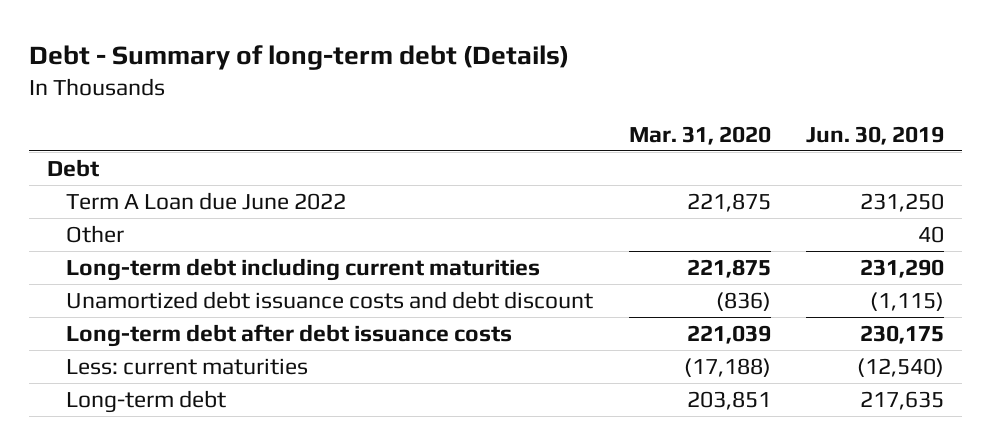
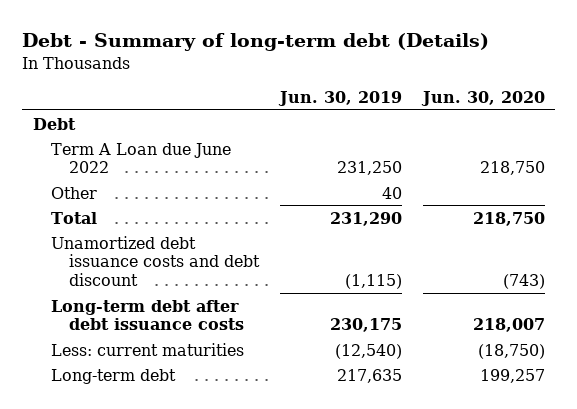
[628,125,771,145] Mar. 31, 2020 -> none
none -> [420,91,545,107] Jun. 30, 2020
[66,257,541,281] Long-term debt including current maturities -> [50,211,97,224] Total

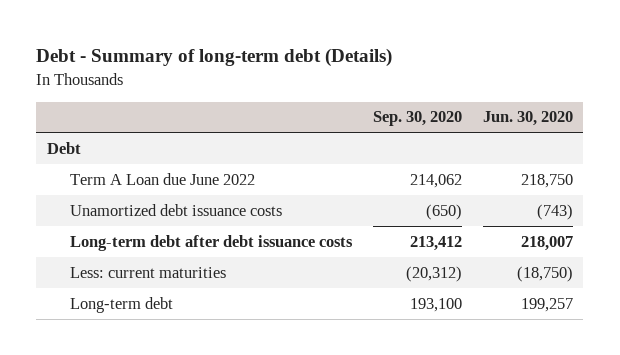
[277,91,402,107] Jun. 30, 2019 -> none
none -> [372,111,462,127] Sep. 30, 2020
[50,186,97,199] Other -> none
[50,211,97,224] Total -> none
[50,235,260,287] Unamortized debt issuance costs and debt discount -> [70,203,283,216] Unamortized debt issuance costs

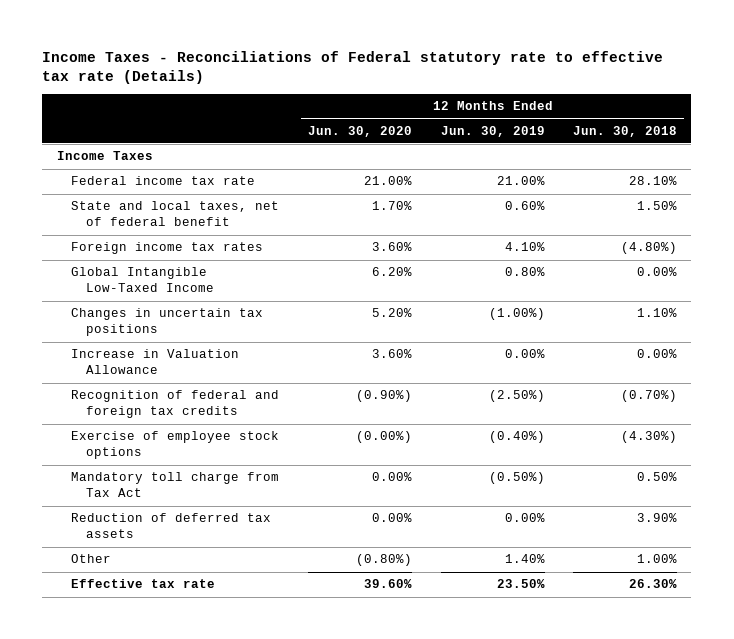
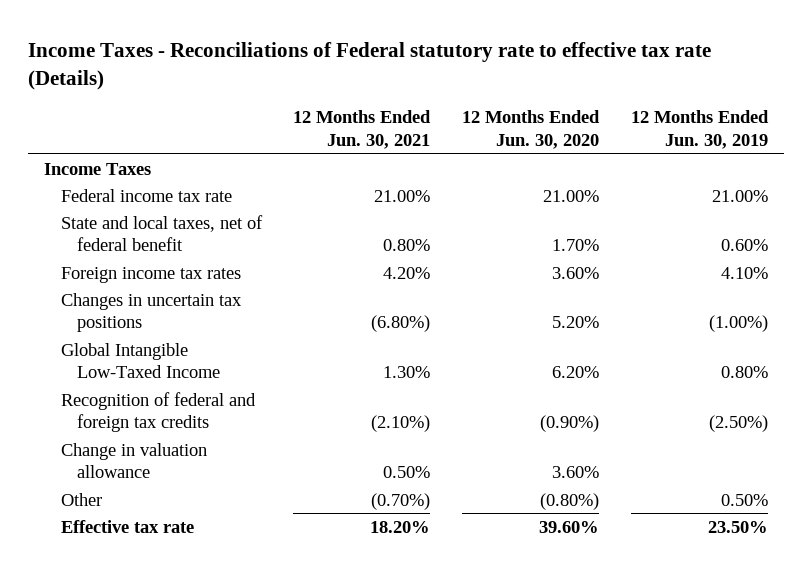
[573,125,678,137] Jun. 30, 2018 -> none
none -> [293,110,432,149] 12 Months Ended Jun. 30, 2021
[71,349,240,375] Increase in Valuation Allowance -> none
[71,267,215,293] Global Intangible Low-Taxed Income -> [60,342,220,379] Global Intangible Low-Taxed Income
[71,431,280,460] Exercise of employee stock options -> none
[71,472,280,498] Mandatory toll charge from Tax Act -> none
[71,513,272,539] Reduction of deferred tax assets -> none
none -> [60,442,207,479] Change in valuation allowance
[504,554,545,564] 1.40% -> [720,493,768,506] 0.50%

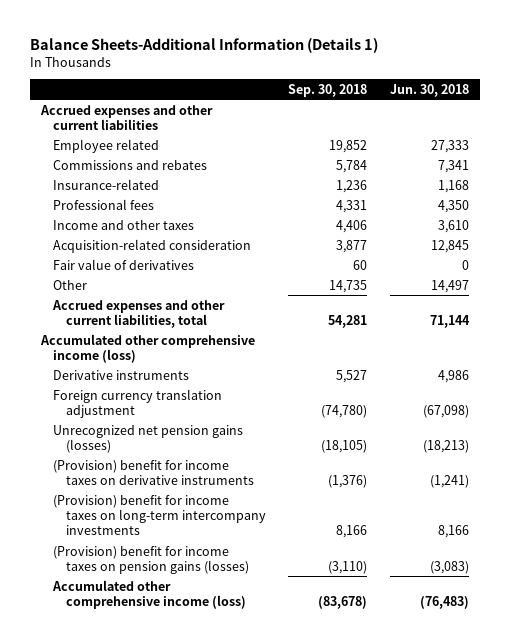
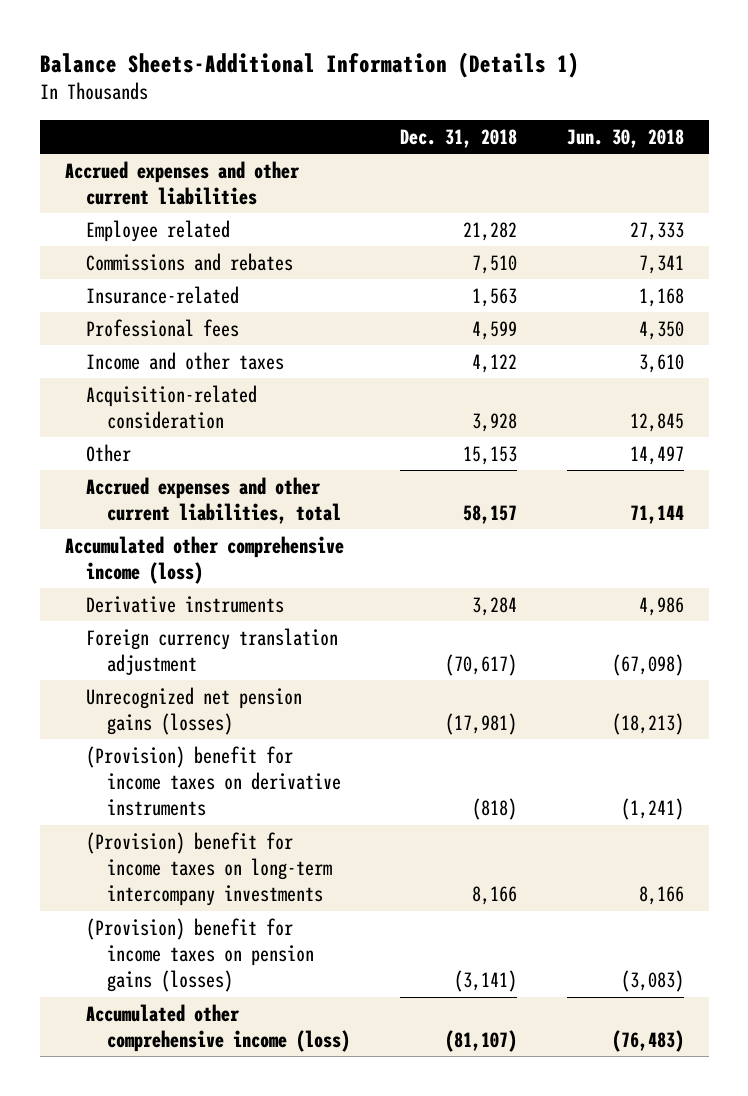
[288,84,368,98] Sep. 30, 2018 -> none
none -> [399,128,517,148] Dec. 31, 2018
[53,258,195,270] Fair value of derivatives -> none

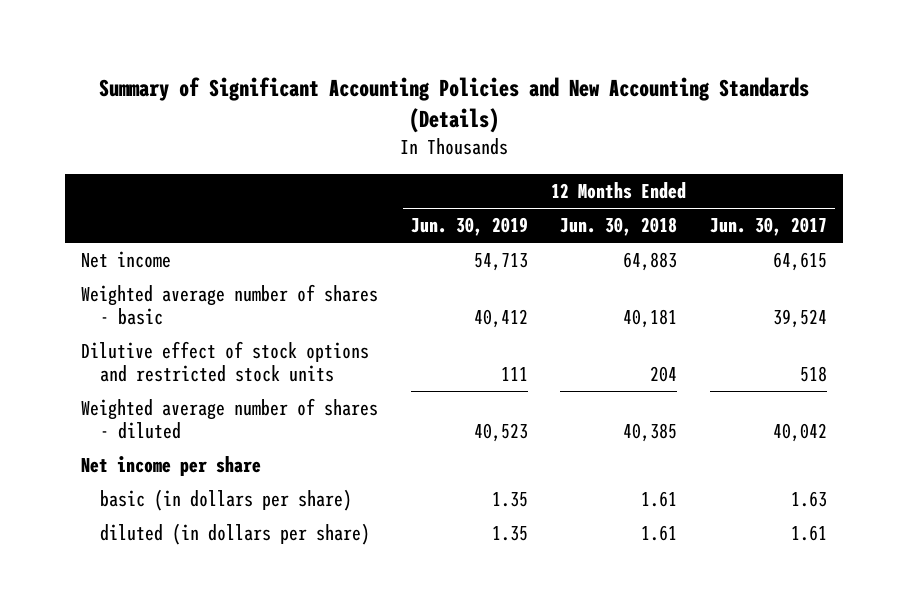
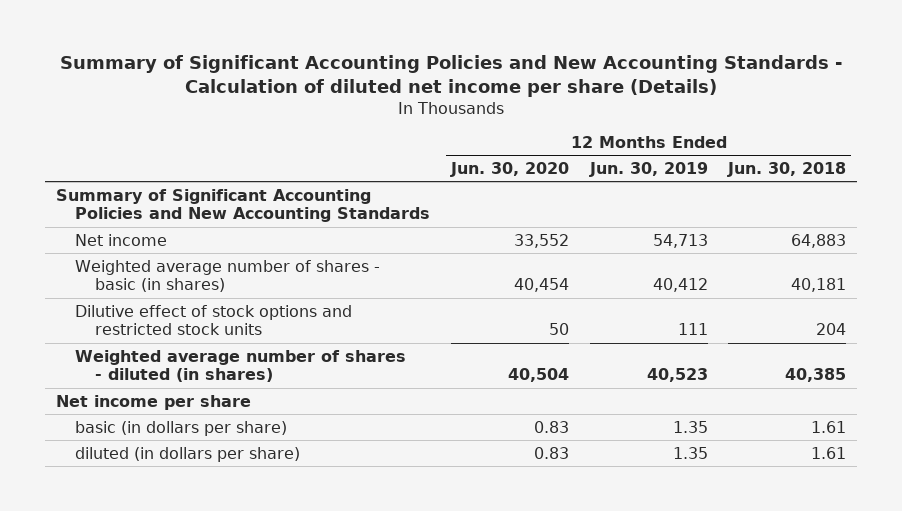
[99,76,810,133] Summary of Significant Accounting Policies and New Accounting Standards (Details) -> [59,55,842,98] Summary of Significant Accounting Policies and New Accounting Standards - Calculation of diluted net income per share (Details)
[710,217,828,237] Jun. 30, 2017 -> none
none -> [449,161,569,177] Jun. 30, 2020
none -> [55,188,431,223] Summary of Significant Accounting Policies and New Accounting Standards
[80,284,378,326] Weighted average number of shares - basic -> [75,259,381,293] Weighted average number of shares - basic (in shares)
[80,398,378,440] Weighted average number of shares - diluted -> [75,349,407,383] Weighted average number of shares - diluted (in shares)

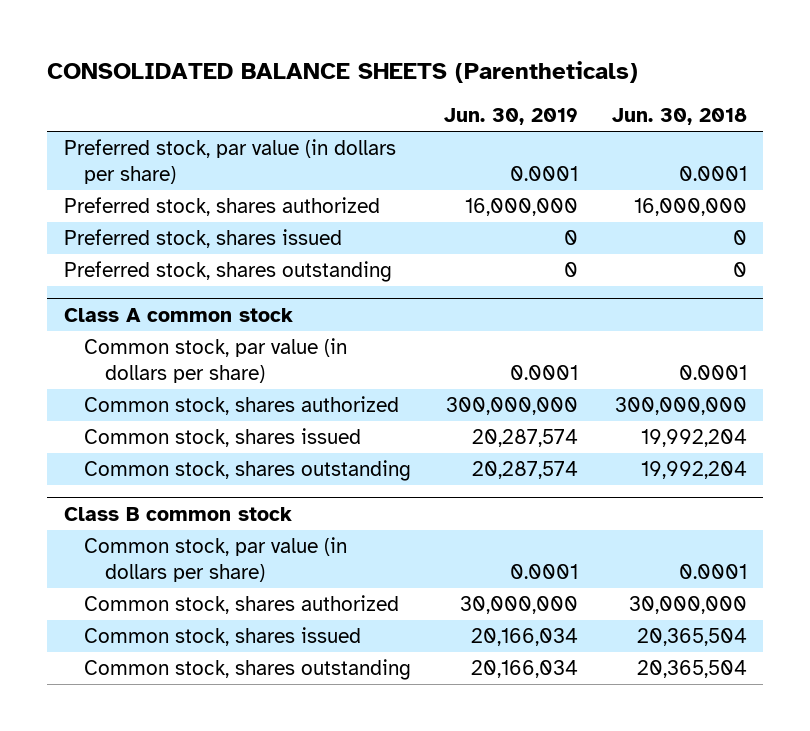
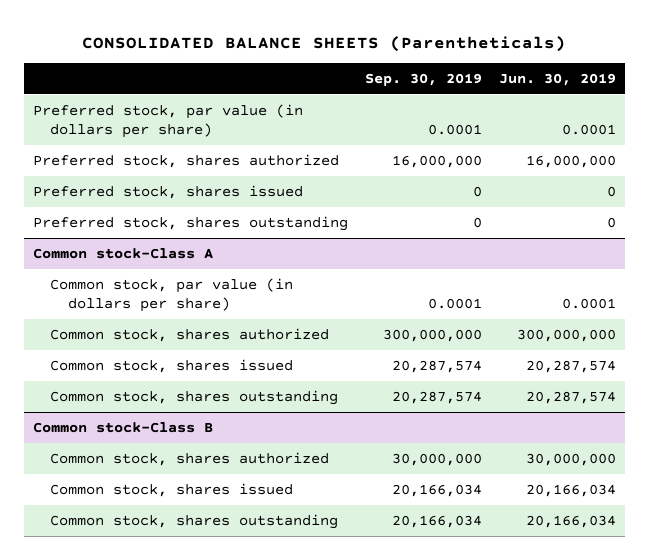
[611,108,747,126] Jun. 30, 2018 -> none
none -> [364,73,482,87] Sep. 30, 2019
[63,307,293,322] Class A common stock -> [32,247,213,259] Common stock-Class A
[84,536,348,582] Common stock, par value (in dollars per share) -> none
[63,506,292,521] Class B common stock -> [32,421,213,433] Common stock-Class B

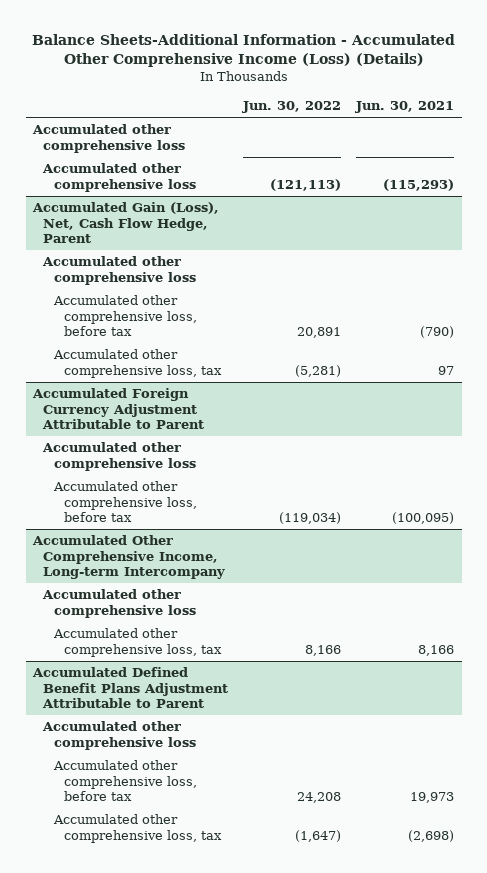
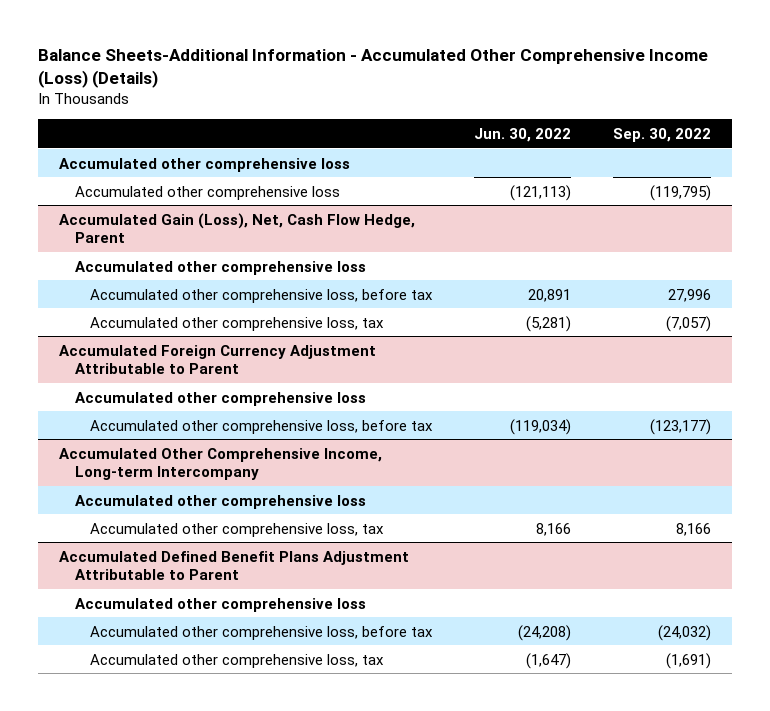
[355,100,455,113] Jun. 30, 2021 -> none
none -> [613,127,712,142] Sep. 30, 2022
[297,791,342,803] 24,208 -> [518,624,572,641] (24,208)

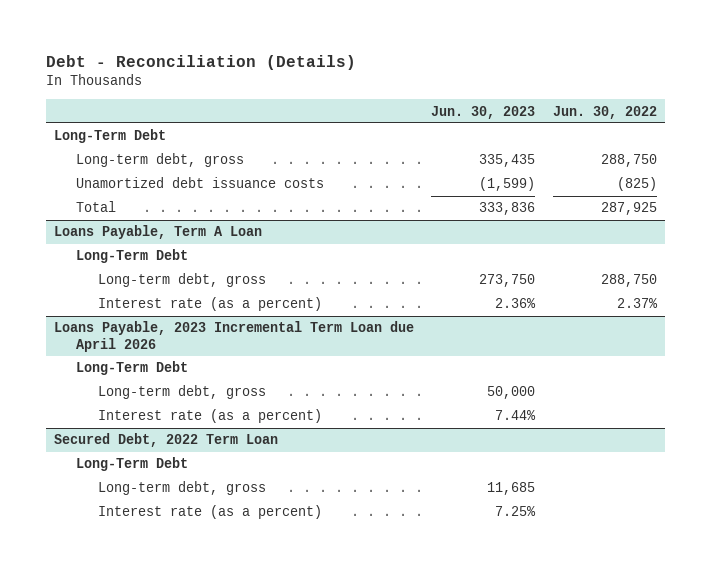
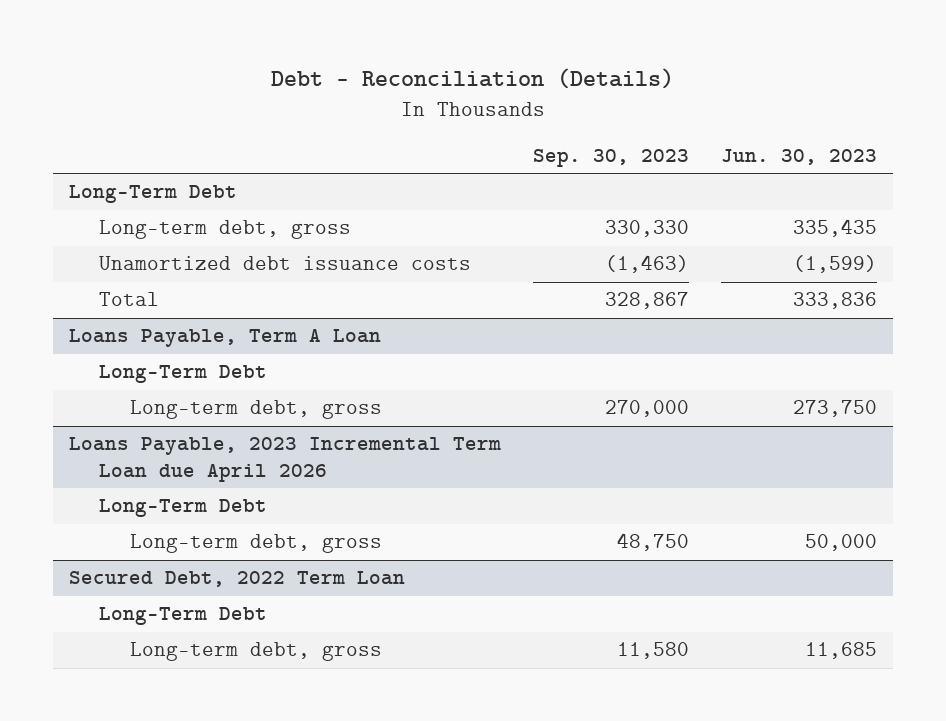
[552,105,657,119] Jun. 30, 2022 -> none
none -> [532,149,689,168] Sep. 30, 2023
[97,297,322,312] Interest rate (as a percent) -> none
[97,409,322,424] Interest rate (as a percent) -> none
[97,505,322,520] Interest rate (as a percent) -> none

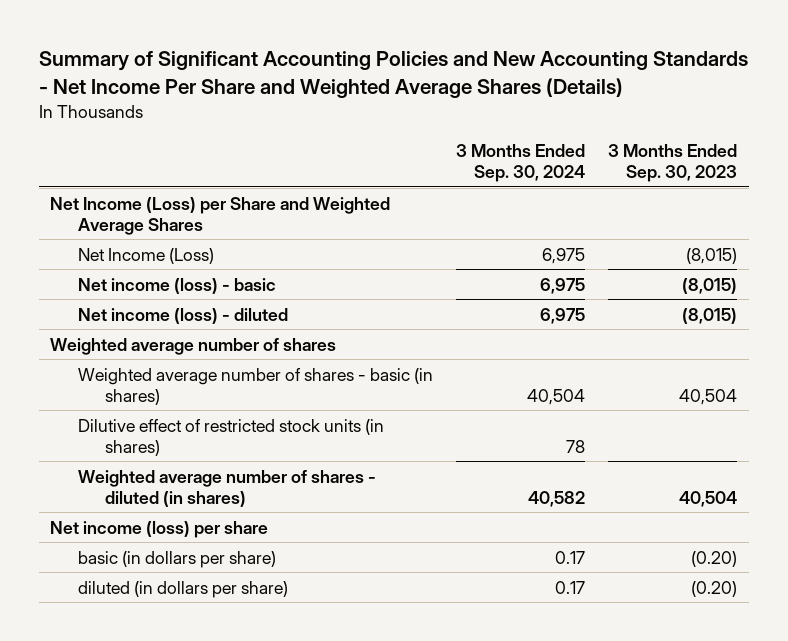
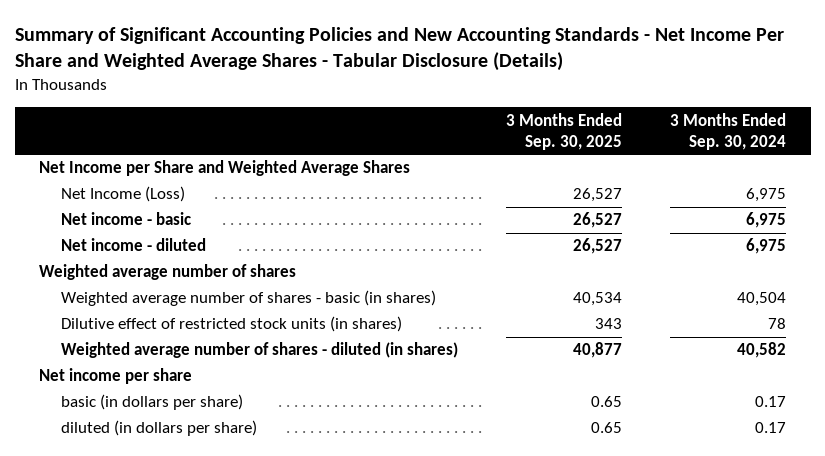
[38,51,748,98] Summary of Significant Accounting Policies and New Accounting Standards - Net Income Per Share and Weighted Average Shares (Details) -> [14,27,784,72] Summary of Significant Accounting Policies and New Accounting Standards - Net Income Per Share and Weighted Average Shares - Tabular Disclosure (Details)
[608,144,738,183] 3 Months Ended Sep. 30, 2023 -> none
none -> [506,112,623,150] 3 Months Ended Sep. 30, 2025
[50,196,391,235] Net Income (Loss) per Share and Weighted Average Shares -> [38,160,410,177] Net Income per Share and Weighted Average Shares
[77,277,276,294] Net income (loss) - basic -> [61,212,192,226] Net income - basic
[77,307,288,324] Net income (loss) - diluted -> [61,238,207,252] Net income - diluted
[50,520,269,538] Net income (loss) per share -> [38,368,192,385] Net income per share

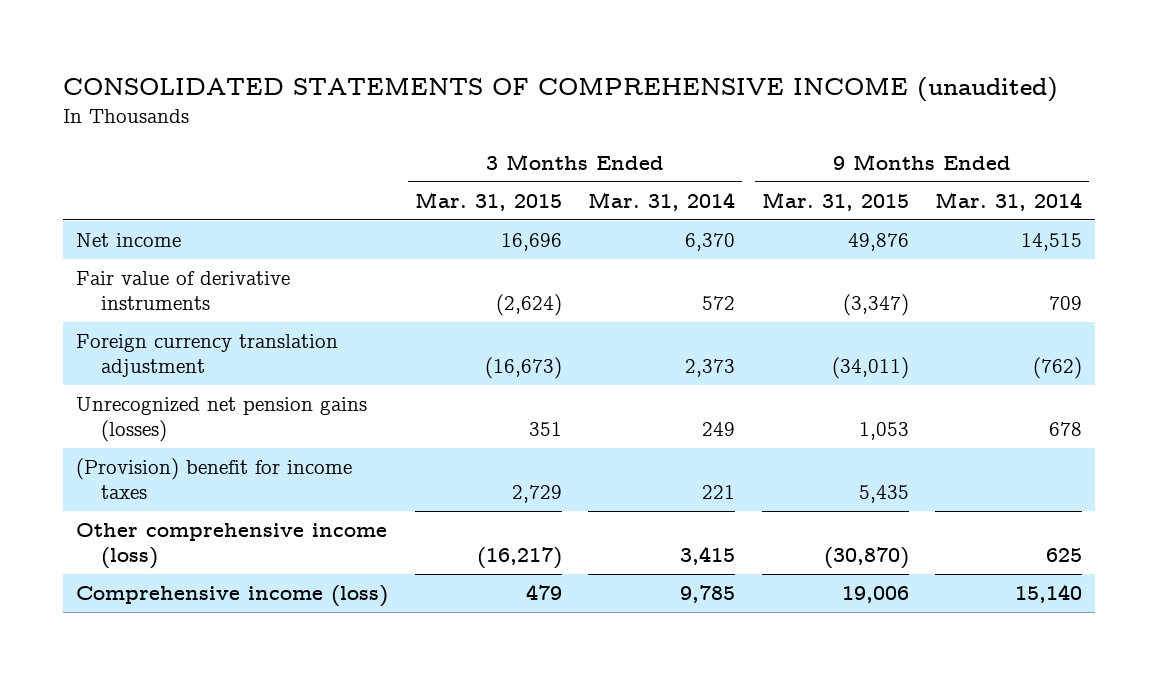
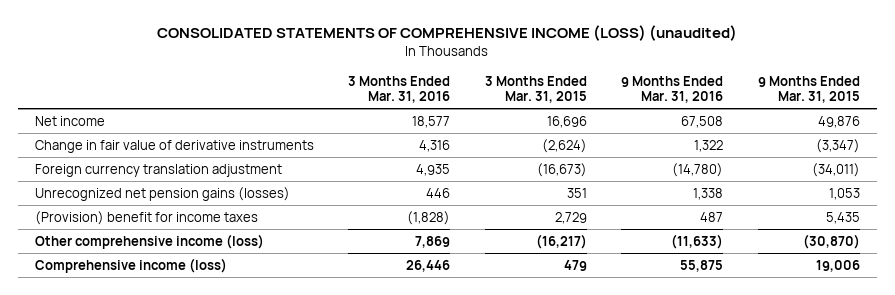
[63,77,1059,103] CONSOLIDATED STATEMENTS OF COMPREHENSIVE INCOME (unaudited) -> [157,25,738,42] CONSOLIDATED STATEMENTS OF COMPREHENSIVE INCOME (LOSS) (unaudited)
[588,191,736,211] Mar. 31, 2014 -> none
[935,191,1083,211] Mar. 31, 2014 -> none
none -> [348,75,451,104] 3 Months Ended Mar. 31, 2016
none -> [621,75,724,104] 9 Months Ended Mar. 31, 2016
[76,271,291,311] Fair value of derivative instruments -> [35,139,315,153] Change in fair value of derivative instruments

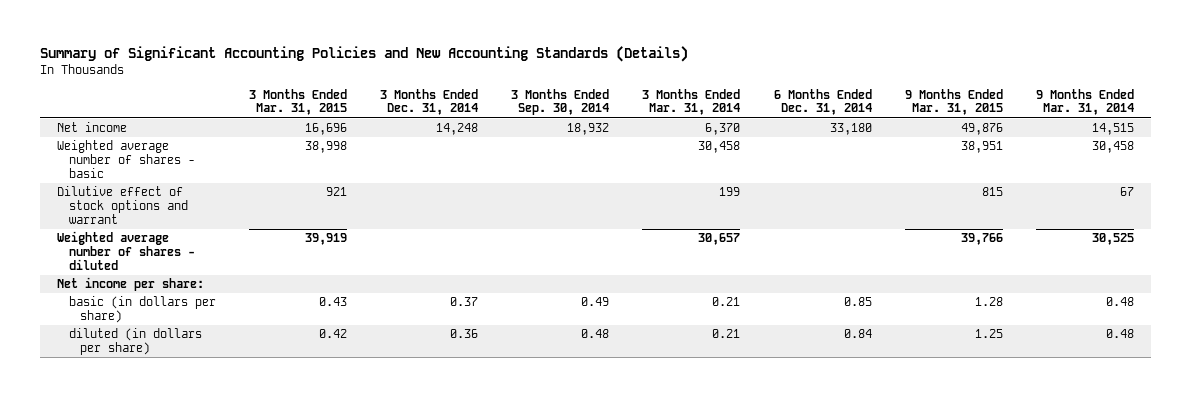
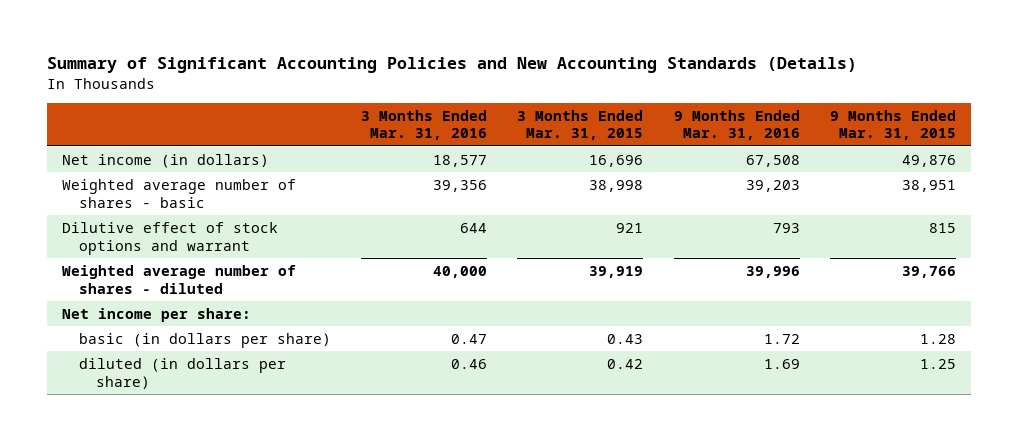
[379,88,478,116] 3 Months Ended Dec. 31, 2014 -> none
[511,88,610,116] 3 Months Ended Sep. 30, 2014 -> none
[642,88,741,116] 3 Months Ended Mar. 31, 2014 -> none
[773,88,872,116] 6 Months Ended Dec. 31, 2014 -> none
[1035,88,1134,116] 9 Months Ended Mar. 31, 2014 -> none
none -> [361,109,488,141] 3 Months Ended Mar. 31, 2016
none -> [673,109,800,141] 9 Months Ended Mar. 31, 2016
[56,122,127,133] Net income -> [62,153,270,168] Net income (in dollars)

